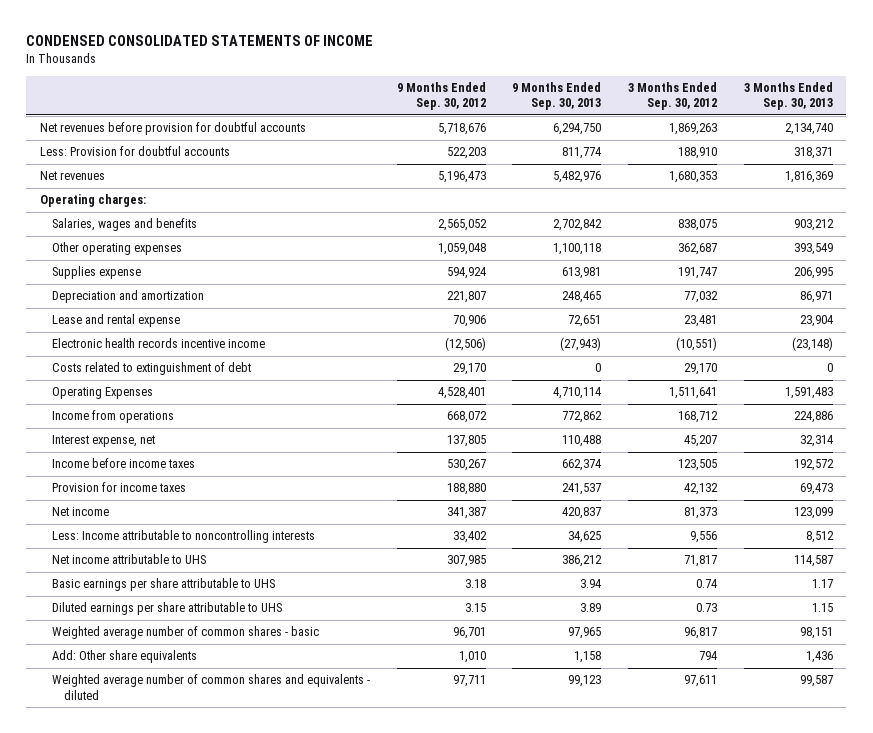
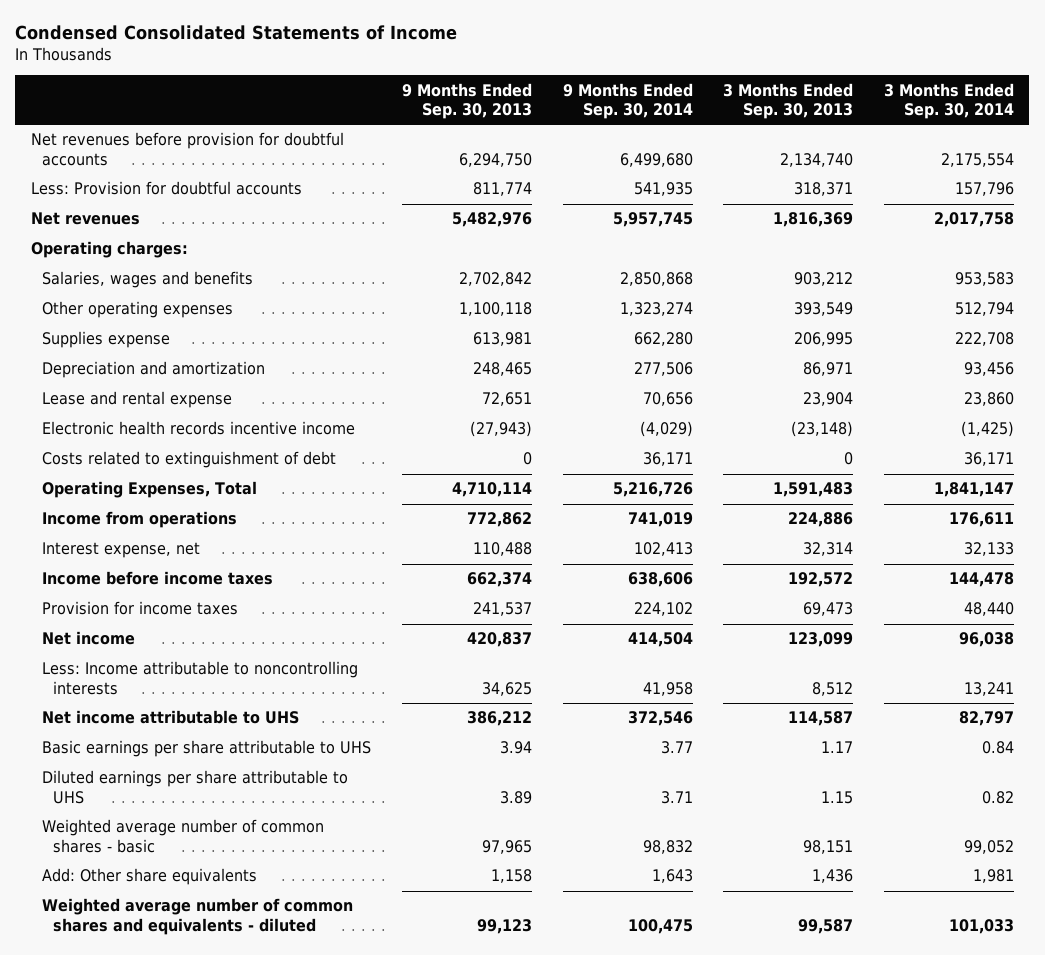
[26,35,374,47] CONDENSED CONSOLIDATED STATEMENTS OF INCOME -> [15,25,458,41] Condensed Consolidated Statements of Income
[396,82,486,111] 9 Months Ended Sep. 30, 2012 -> none
[628,82,718,111] 3 Months Ended Sep. 30, 2012 -> none
none -> [562,82,693,120] 9 Months Ended Sep. 30, 2014
none -> [884,82,1015,120] 3 Months Ended Sep. 30, 2014
[51,387,153,400] Operating Expenses -> [42,481,258,499] Operating Expenses, Total

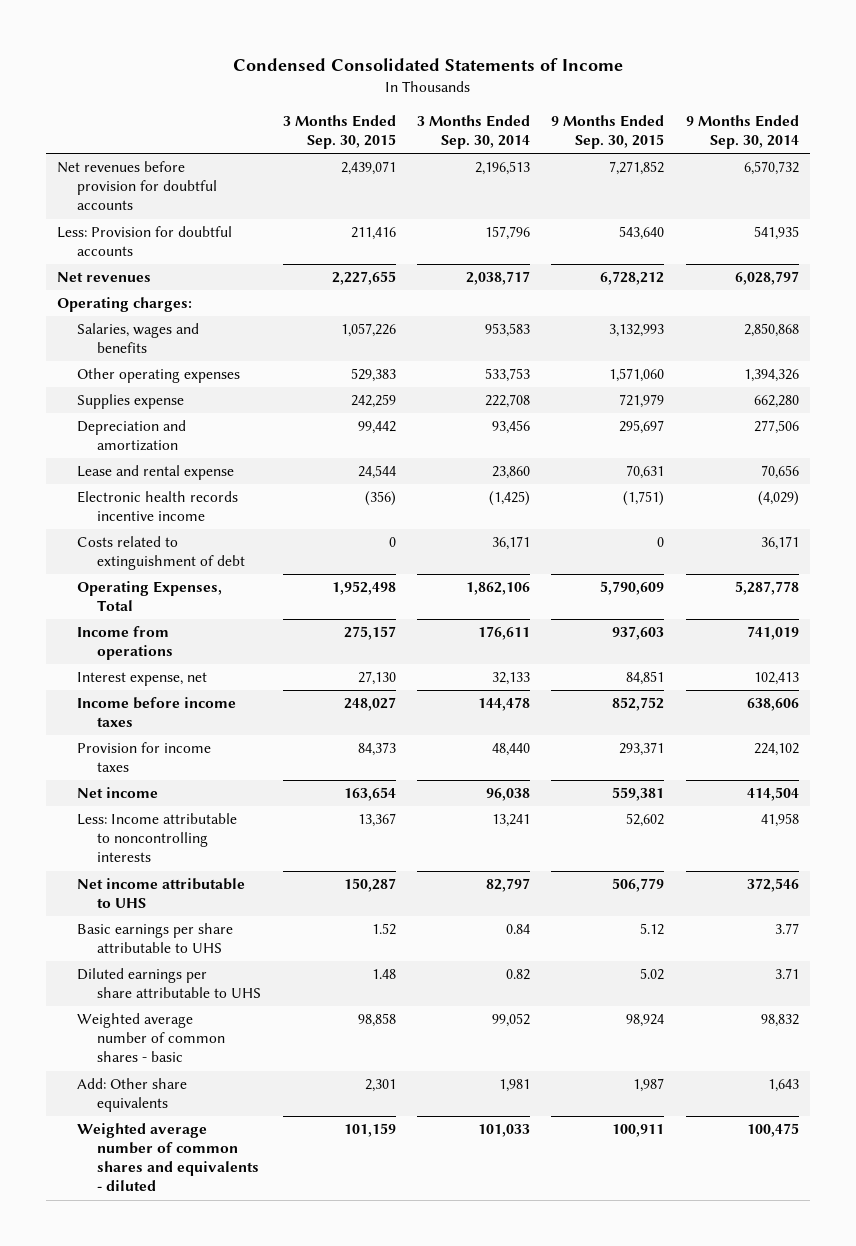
[401,82,532,120] 9 Months Ended Sep. 30, 2013 -> none
[723,82,854,120] 3 Months Ended Sep. 30, 2013 -> none
none -> [282,115,396,150] 3 Months Ended Sep. 30, 2015
none -> [551,115,665,150] 9 Months Ended Sep. 30, 2015
[619,152,693,167] 6,499,680 -> [743,161,799,176] 6,570,732
[941,152,1015,167] 2,175,554 -> [475,161,531,176] 2,196,513
[612,212,693,228] 5,957,745 -> [734,271,799,286] 6,028,797
[934,212,1015,228] 2,017,758 -> [466,271,531,286] 2,038,717
[619,302,693,317] 1,323,274 -> [743,369,799,383] 1,394,326
[955,302,1015,317] 512,794 -> [485,368,531,383] 533,753
[612,482,693,498] 5,216,726 -> [734,581,799,596] 5,287,778
[934,482,1015,498] 1,841,147 -> [466,582,531,596] 1,862,106

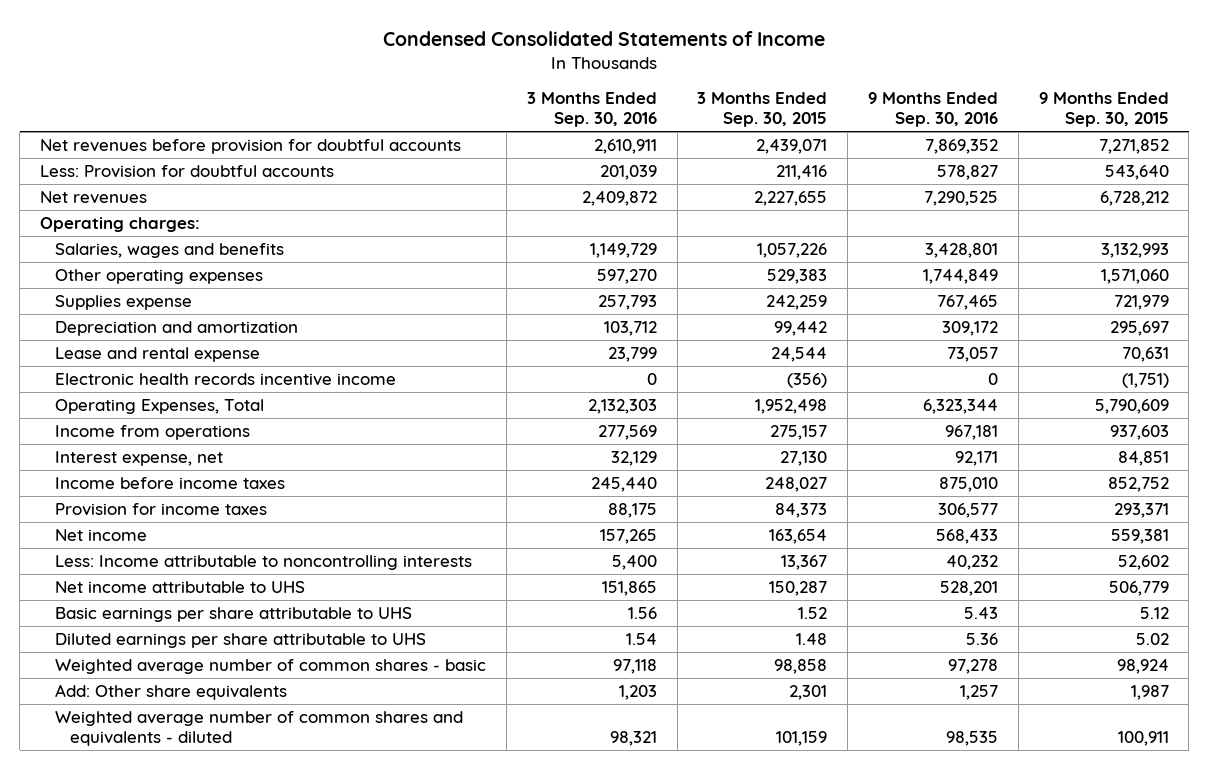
[417,115,531,150] 3 Months Ended Sep. 30, 2014 -> none
[685,115,799,150] 9 Months Ended Sep. 30, 2014 -> none
none -> [526,92,657,128] 3 Months Ended Sep. 30, 2016
none -> [867,92,998,128] 9 Months Ended Sep. 30, 2016
[77,536,246,571] Costs related to extinguishment of debt -> none

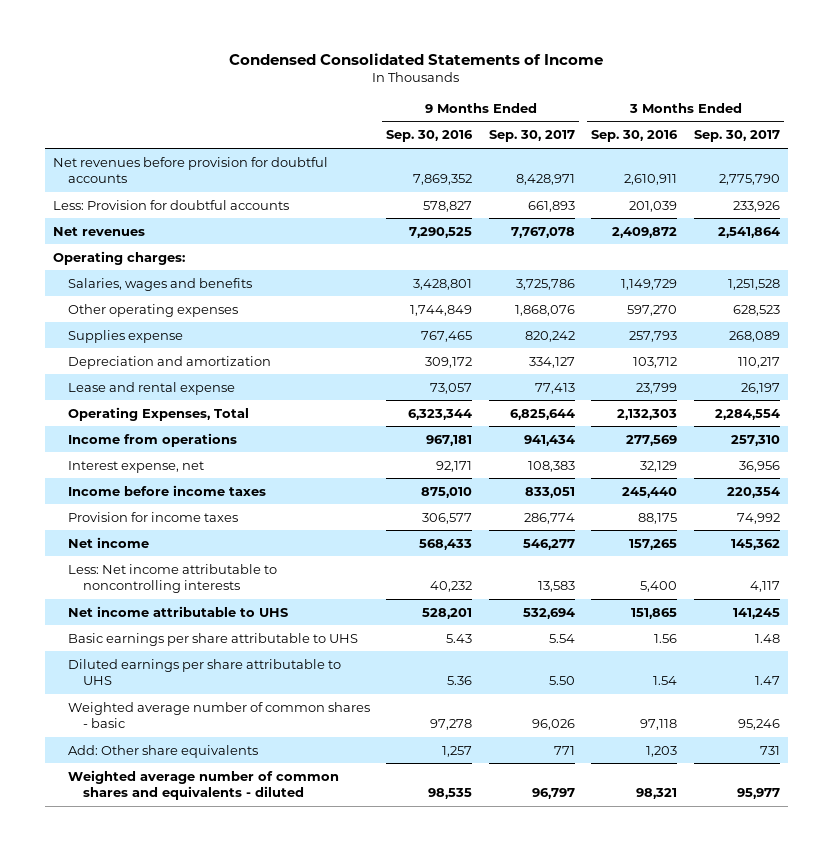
[697,92,828,128] 3 Months Ended Sep. 30, 2015 -> none
[1038,92,1169,128] 9 Months Ended Sep. 30, 2015 -> none
none -> [488,130,575,143] Sep. 30, 2017
none -> [694,130,781,143] Sep. 30, 2017
[55,372,397,386] Electronic health records incentive income -> none
[55,554,473,570] Less: Income attributable to noncontrolling interests -> [67,563,277,594] Less: Net income attributable to noncontrolling interests

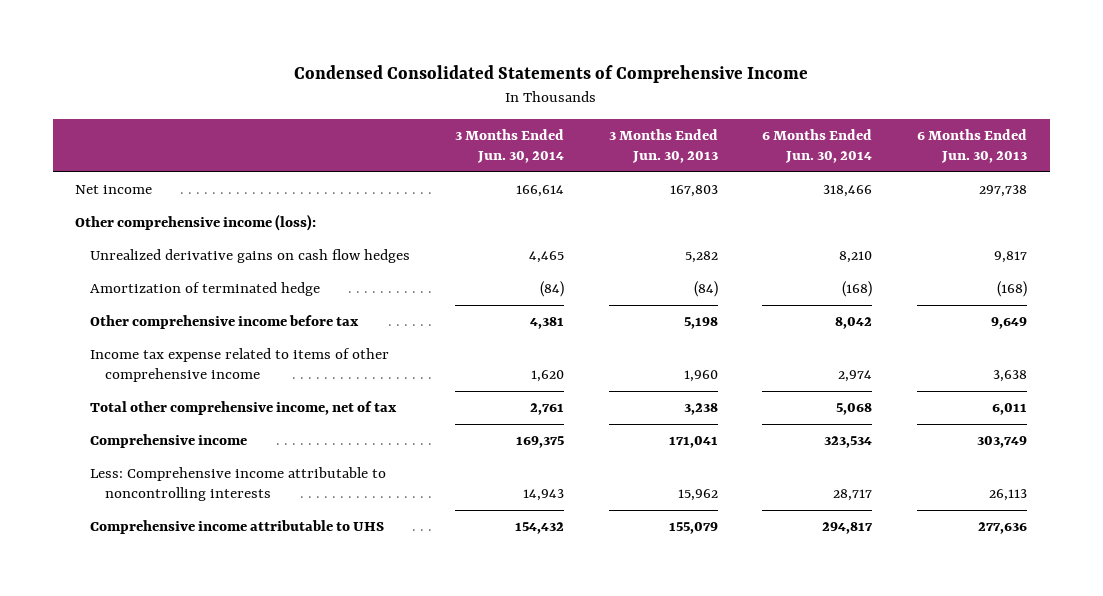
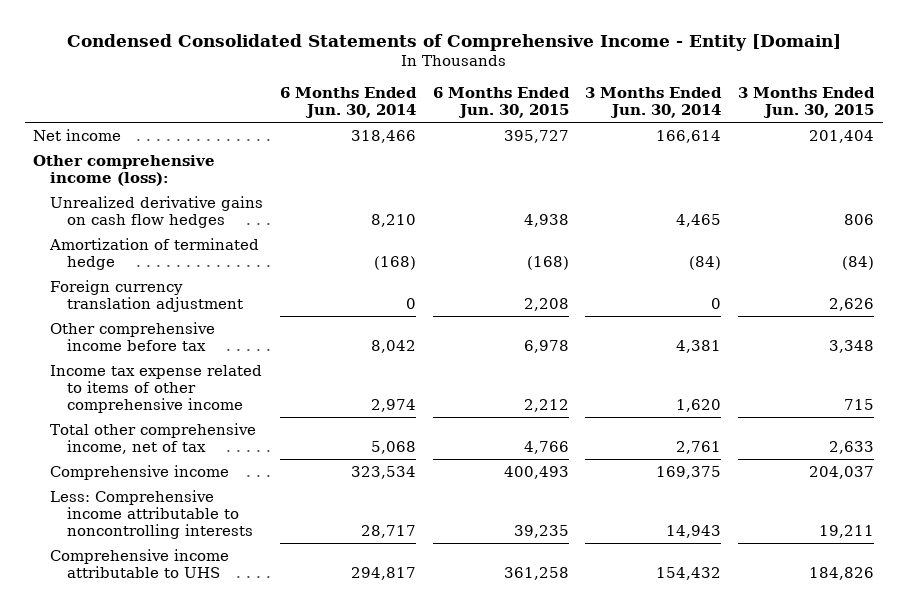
[294,65,809,84] Condensed Consolidated Statements of Comprehensive Income -> [66,33,841,51] Condensed Consolidated Statements of Comprehensive Income - Entity [Domain]
[608,128,718,163] 3 Months Ended Jun. 30, 2013 -> none
[917,128,1028,163] 6 Months Ended Jun. 30, 2013 -> none
none -> [432,87,570,119] 6 Months Ended Jun. 30, 2015
none -> [738,87,876,119] 3 Months Ended Jun. 30, 2015
none -> [49,279,244,312] Foreign currency translation adjustment

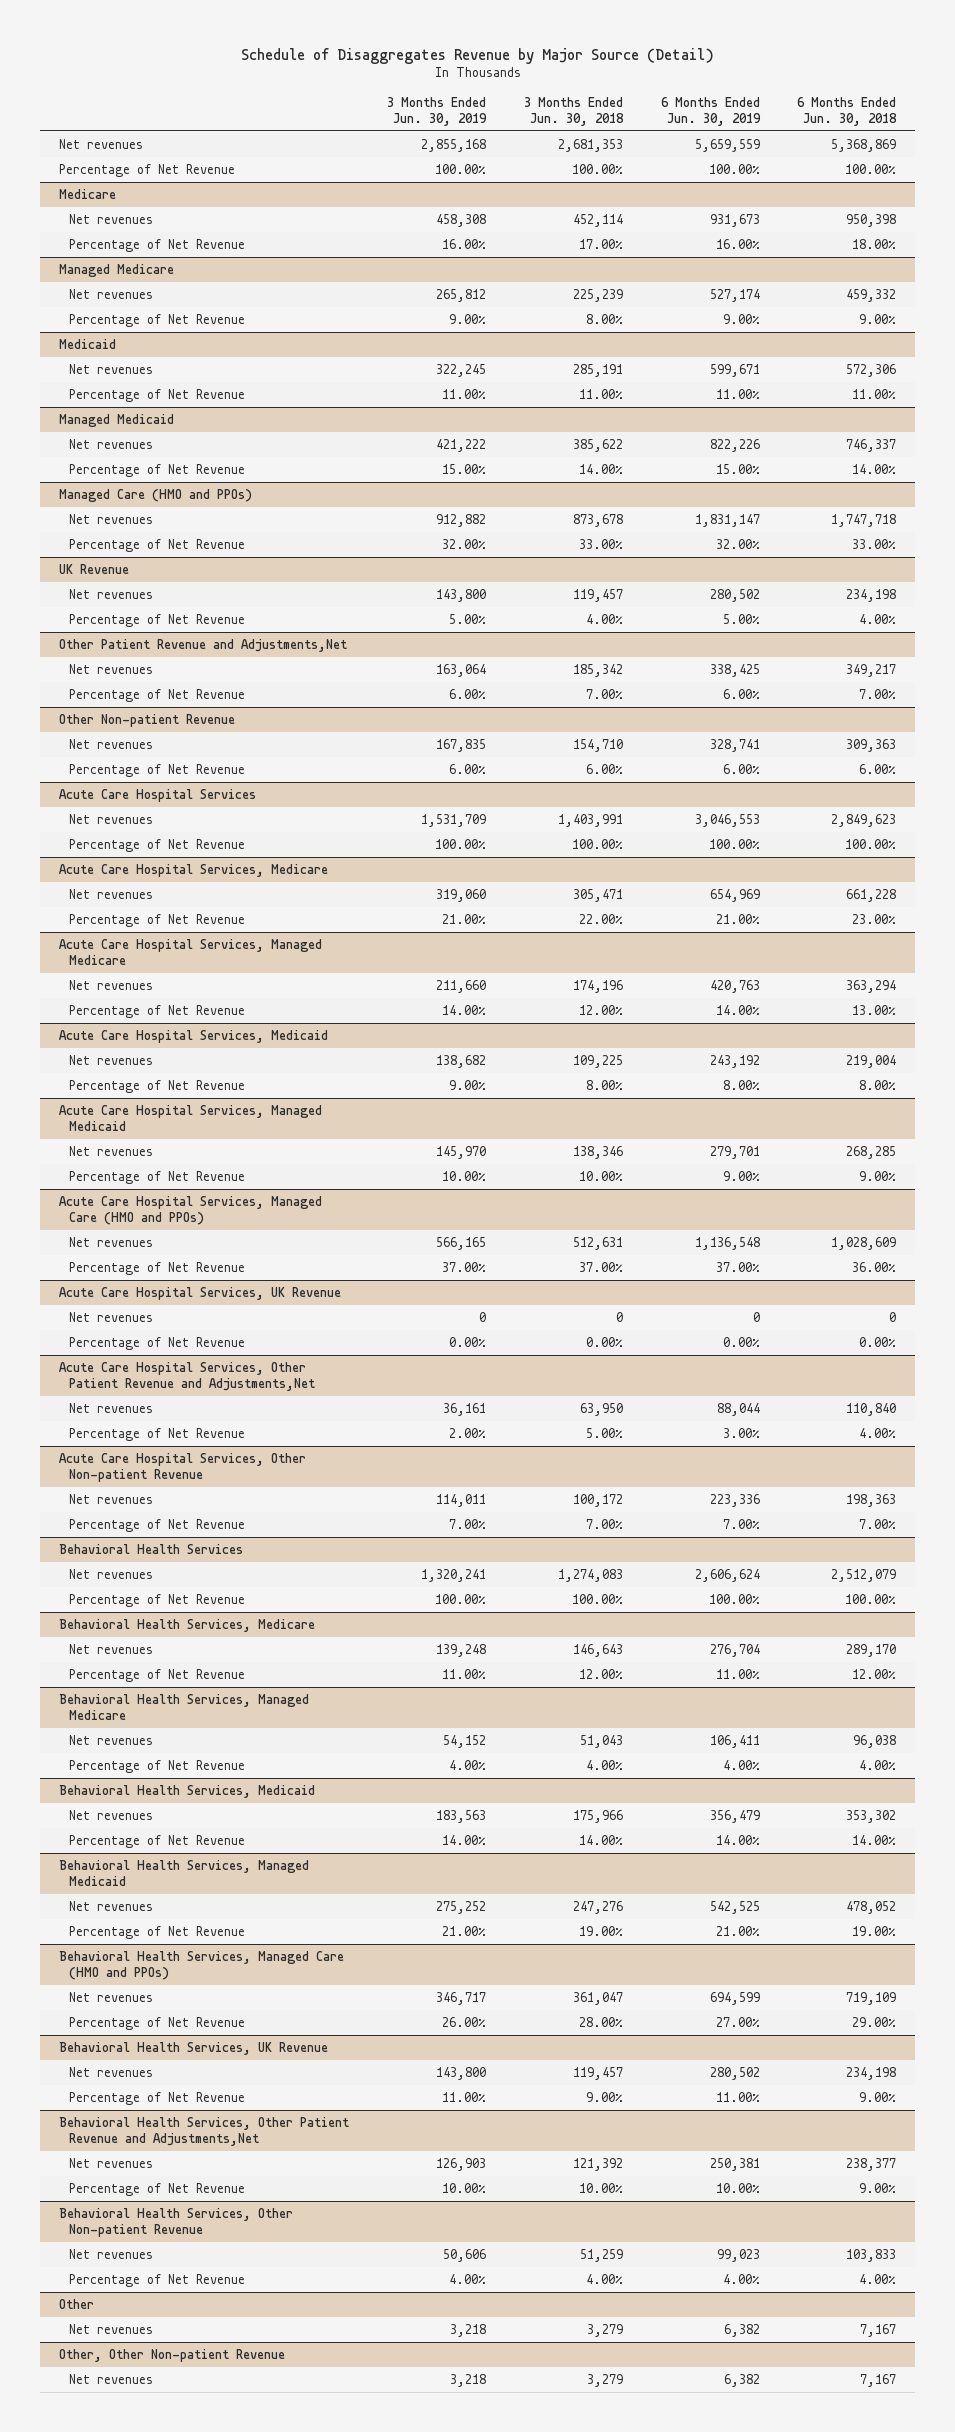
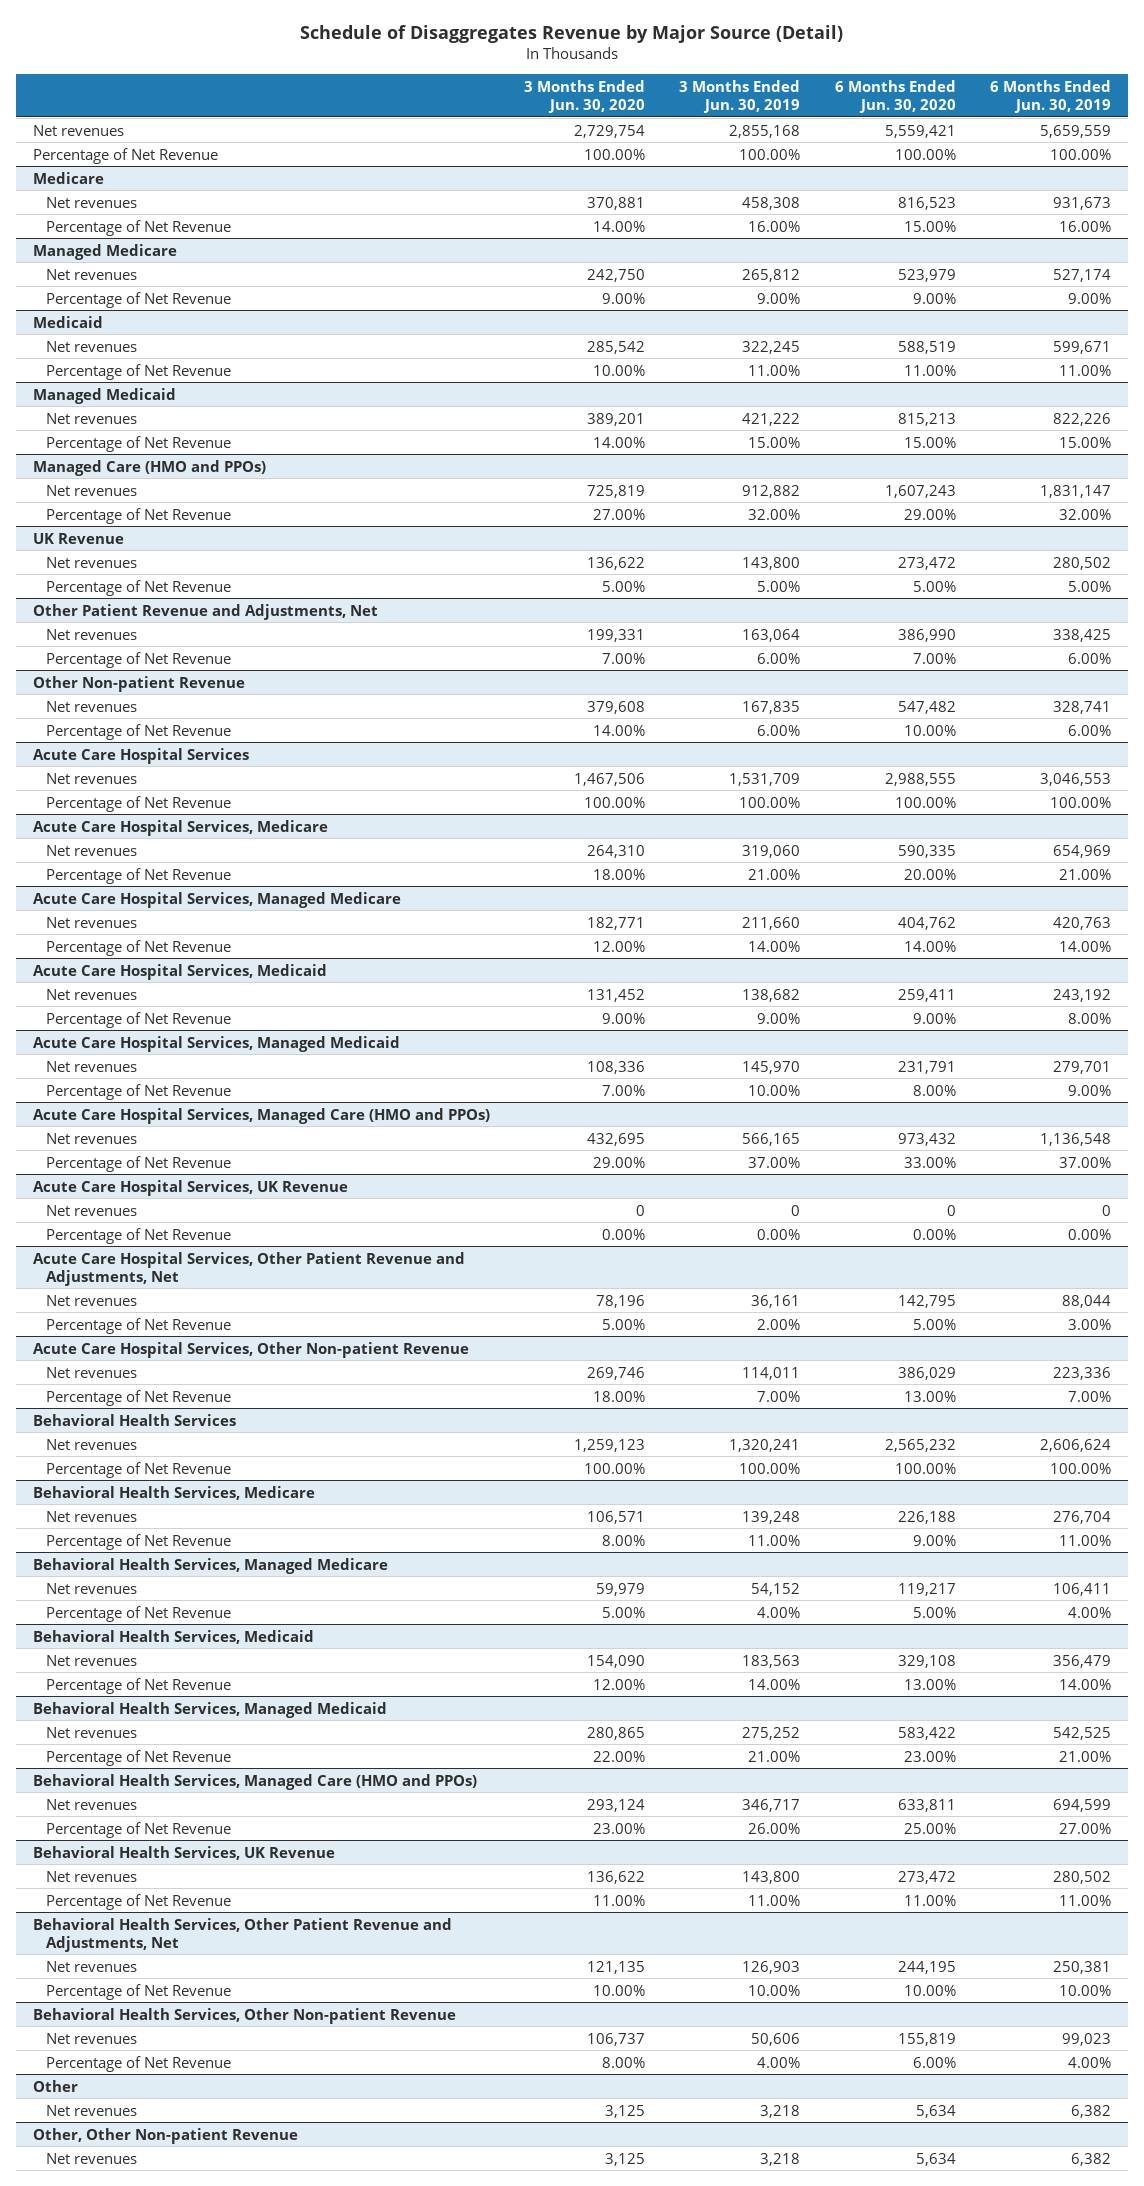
[523,97,624,126] 3 Months Ended Jun. 30, 2018 -> none
[797,97,898,126] 6 Months Ended Jun. 30, 2018 -> none
none -> [524,79,646,113] 3 Months Ended Jun. 30, 2020
none -> [834,79,956,113] 6 Months Ended Jun. 30, 2020
[58,638,347,652] Other Patient Revenue and Adjustments,Net -> [32,603,378,620] Other Patient Revenue and Adjustments, Net
[58,1361,316,1391] Acute Care Hospital Services, Other Patient Revenue and Adjustments,Net -> [32,1251,465,1286] Acute Care Hospital Services, Other Patient Revenue and Adjustments, Net
[58,2116,349,2146] Behavioral Health Services, Other Patient Revenue and Adjustments,Net -> [32,1917,452,1952] Behavioral Health Services, Other Patient Revenue and Adjustments, Net

